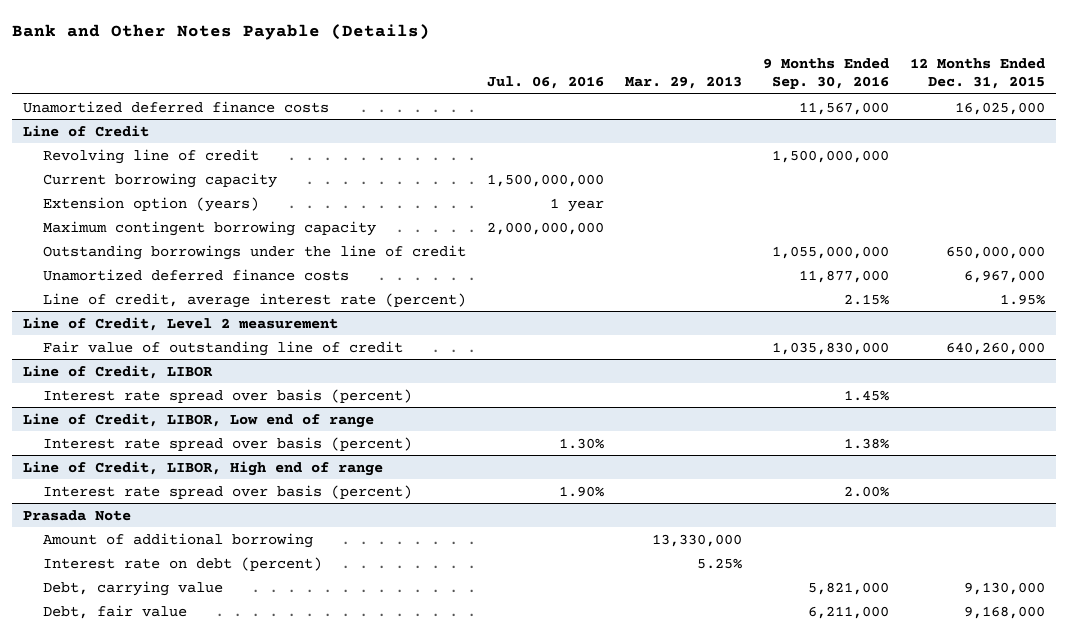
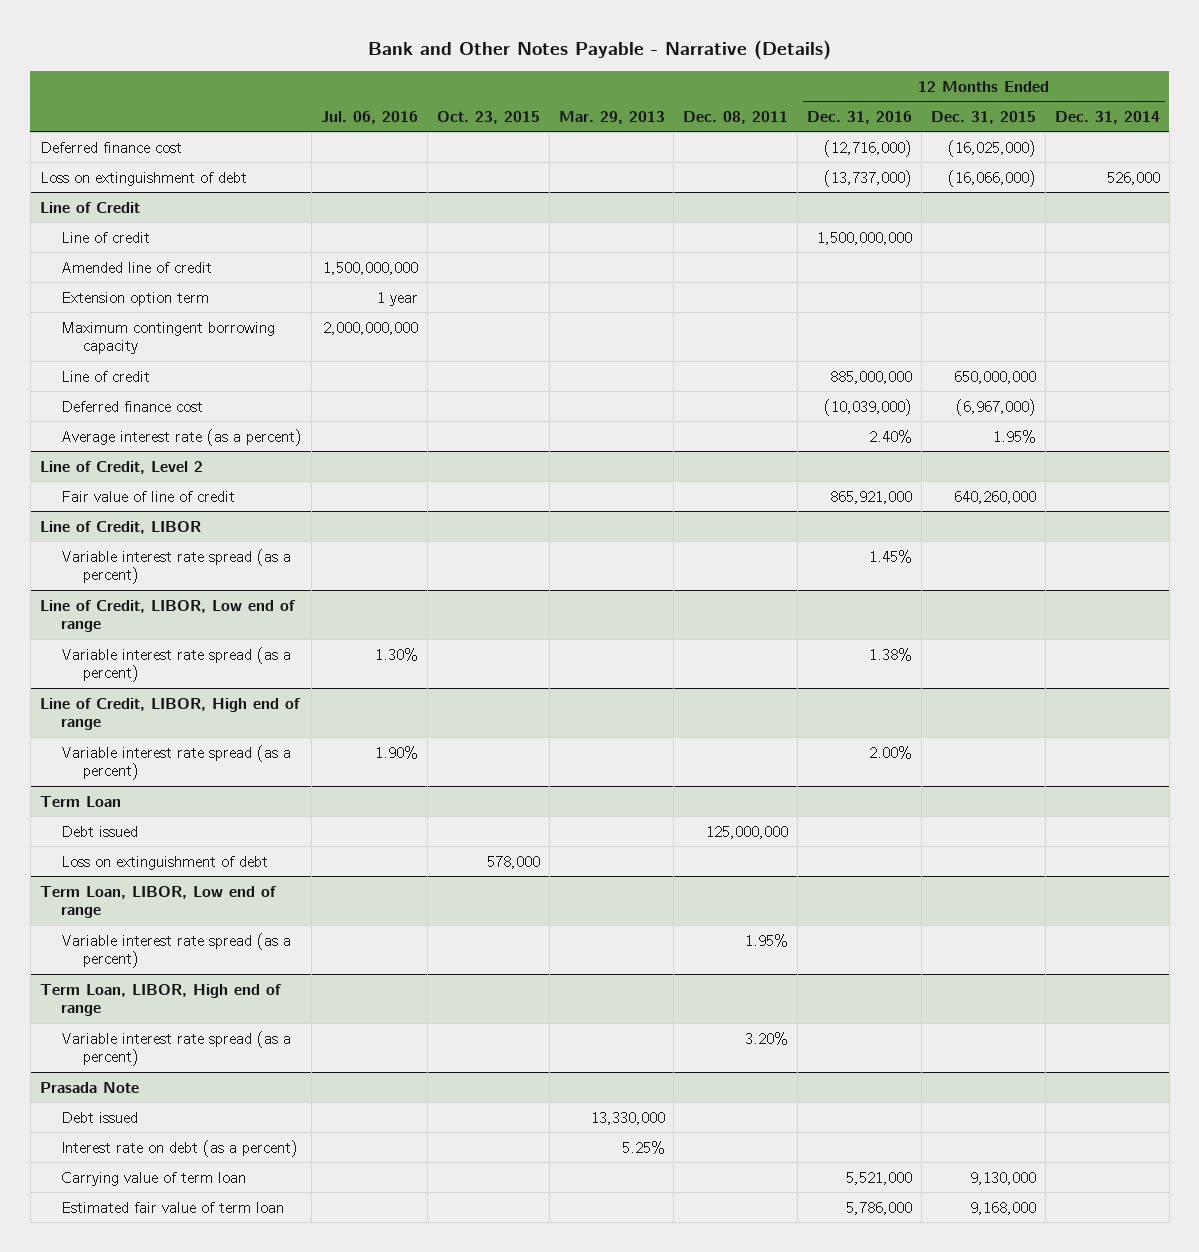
[12,24,431,41] Bank and Other Notes Payable (Details) -> [367,40,831,61] Bank and Other Notes Payable - Narrative (Details)
[763,58,890,90] 9 Months Ended Sep. 30, 2016 -> none
none -> [436,110,540,124] Oct. 23, 2015
none -> [683,110,789,124] Dec. 08, 2011
none -> [807,110,913,124] Dec. 31, 2016
none -> [1054,110,1160,124] Dec. 31, 2014
[23,100,330,113] Unamortized deferred finance costs -> [39,141,182,153] Deferred finance cost
[955,101,1046,115] 16,025,000 -> [948,139,1037,157] (16,025,000)
none -> [39,171,247,186] Loss on extinguishment of debt
[42,148,259,164] Revolving line of credit -> [61,231,151,243] Line of credit
[42,172,277,188] Current borrowing capacity -> [61,261,213,273] Amended line of credit
[42,196,259,212] Extension option (years) -> [61,291,210,306] Extension option term
[42,244,466,260] Outstanding borrowings under the line of credit -> [61,370,151,382] Line of credit
[42,268,349,281] Unamortized deferred finance costs -> [61,400,204,412] Deferred finance cost
[964,269,1046,283] 6,967,000 -> [956,398,1037,416] (6,967,000)
[42,292,466,308] Line of credit, average interest rate (percent) -> [61,428,303,446] Average interest rate (as a percent)
[23,316,339,331] Line of Credit, Level 2 measurement -> [39,460,203,474] Line of Credit, Level 2
[42,340,403,356] Fair value of outstanding line of credit -> [61,490,236,502] Fair value of line of credit
[42,388,412,403] Interest rate spread over basis (percent) -> [61,548,292,585] Variable interest rate spread (as a percent)
[42,436,412,451] Interest rate spread over basis (percent) -> [61,646,292,683] Variable interest rate spread (as a percent)
[42,484,412,499] Interest rate spread over basis (percent) -> [61,744,292,781] Variable interest rate spread (as a percent)
none -> [39,795,121,807] Term Loan
none -> [61,825,139,837] Debt issued
none -> [61,855,269,870] Loss on extinguishment of debt
none -> [39,885,277,919] Term Loan, LIBOR, Low end of range
none -> [61,932,292,969] Variable interest rate spread (as a percent)
none -> [39,983,282,1017] Term Loan, LIBOR, High end of range
none -> [61,1030,292,1067] Variable interest rate spread (as a percent)
[42,532,313,548] Amount of additional borrowing -> [61,1111,139,1123] Debt issued
[42,556,322,571] Interest rate on debt (percent) -> [61,1139,299,1157] Interest rate on debt (as a percent)
[42,580,223,596] Debt, carrying value -> [61,1171,247,1186] Carrying value of term loan
[42,604,187,619] Debt, fair value -> [61,1201,285,1213] Estimated fair value of term loan

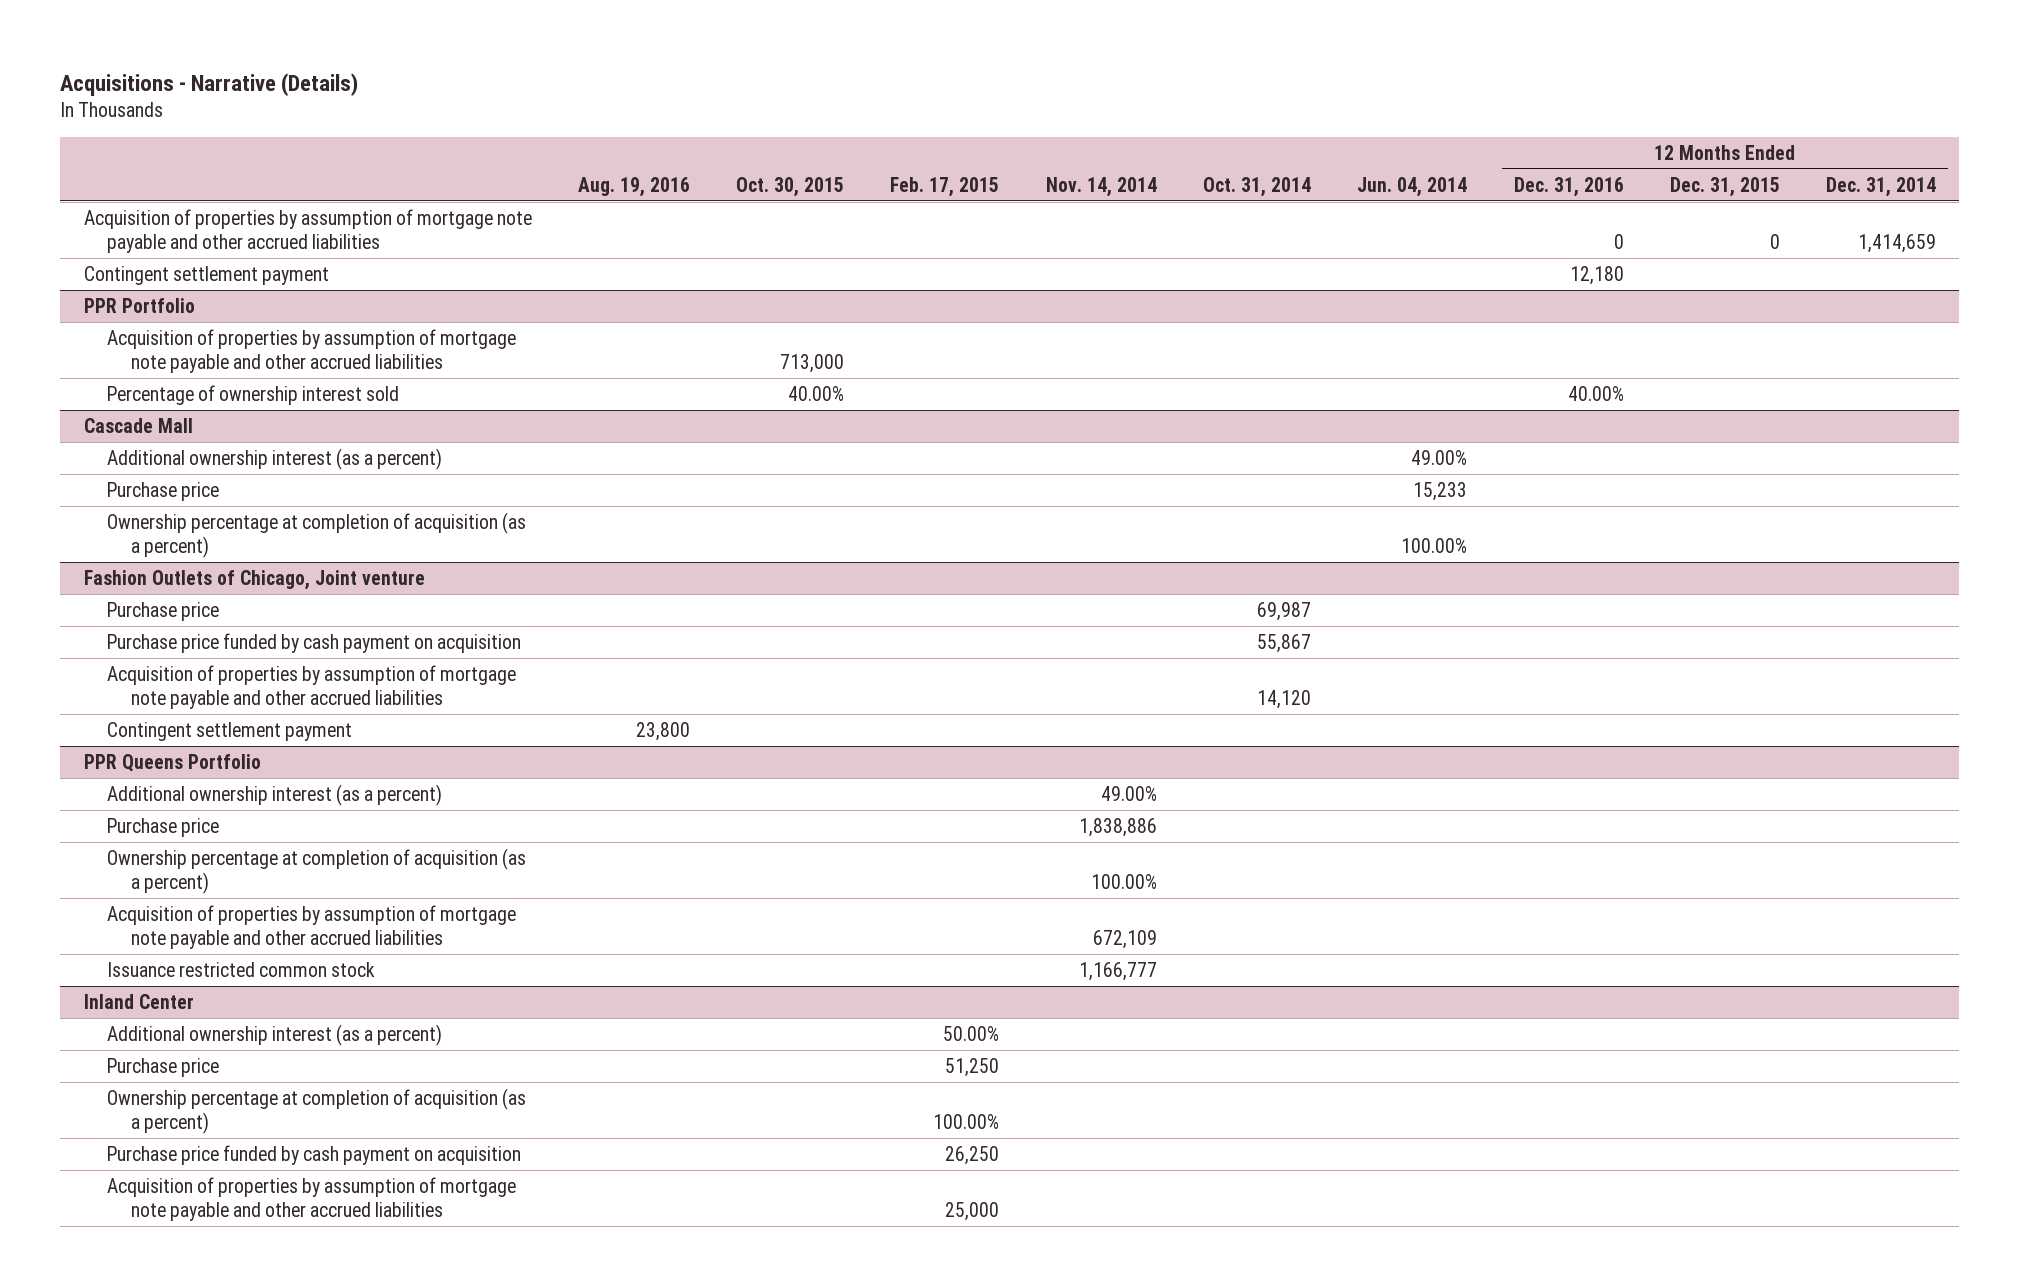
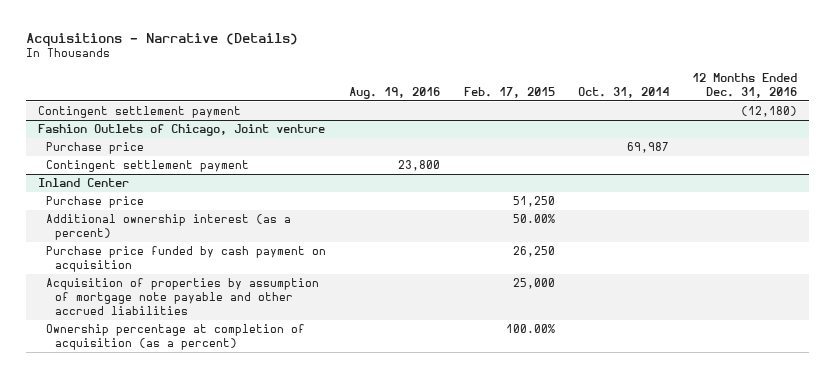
[736,176,845,197] Oct. 30, 2015 -> none
[1045,176,1157,197] Nov. 14, 2014 -> none
[1357,176,1468,197] Jun. 04, 2014 -> none
[1669,176,1780,197] Dec. 31, 2015 -> none
[1826,176,1937,197] Dec. 31, 2014 -> none
[83,208,532,253] Acquisition of properties by assumption of mortgage note payable and other accrued liabilities -> none
[83,297,195,313] PPR Portfolio -> none
[107,328,517,373] Acquisition of properties by assumption of mortgage note payable and other accrued liabilities -> none
[107,384,400,405] Percentage of ownership interest sold -> none
[83,417,193,433] Cascade Mall -> none
[107,447,443,470] Additional ownership interest (as a percent) -> none
[107,481,220,501] Purchase price -> none
[107,511,527,558] Ownership percentage at completion of acquisition (as a percent) -> none
[1569,265,1624,285] 12,180 -> [741,106,798,118] (12,180)
[107,632,522,653] Purchase price funded by cash payment on acquisition -> none
[107,664,517,709] Acquisition of properties by assumption of mortgage note payable and other accrued liabilities -> none
[83,753,261,772] PPR Queens Portfolio -> none
[107,783,443,806] Additional ownership interest (as a percent) -> none
[107,817,220,837] Purchase price -> none
[107,847,527,894] Ownership percentage at completion of acquisition (as a percent) -> none
[107,904,517,949] Acquisition of properties by assumption of mortgage note payable and other accrued liabilities -> none
[107,961,376,977] Issuance restricted common stock -> none
[107,1023,443,1046] Additional ownership interest (as a percent) -> [46,214,292,241] Additional ownership interest (as a percent)
[107,1087,527,1134] Ownership percentage at completion of acquisition (as a percent) -> [46,324,306,351] Ownership percentage at completion of acquisition (as a percent)

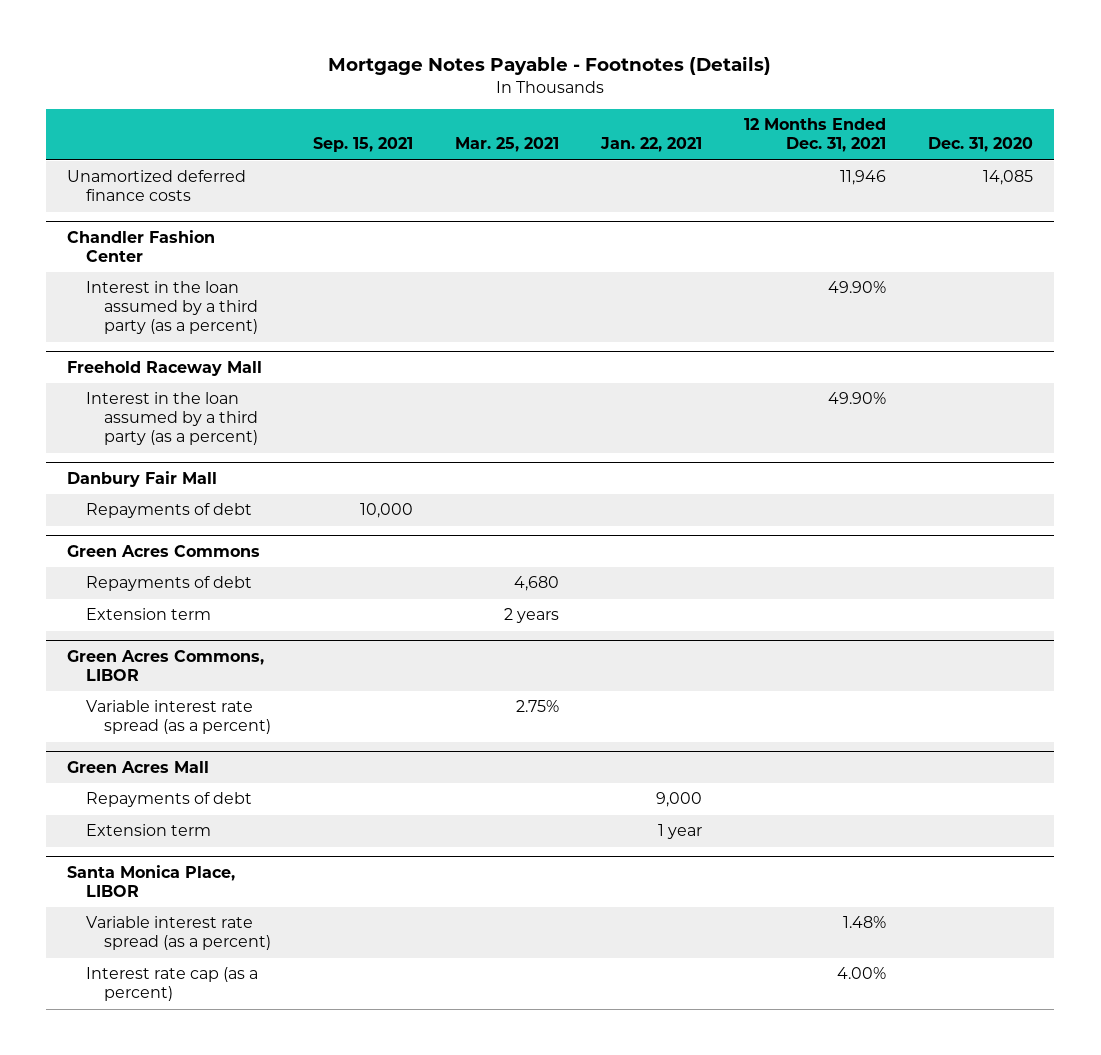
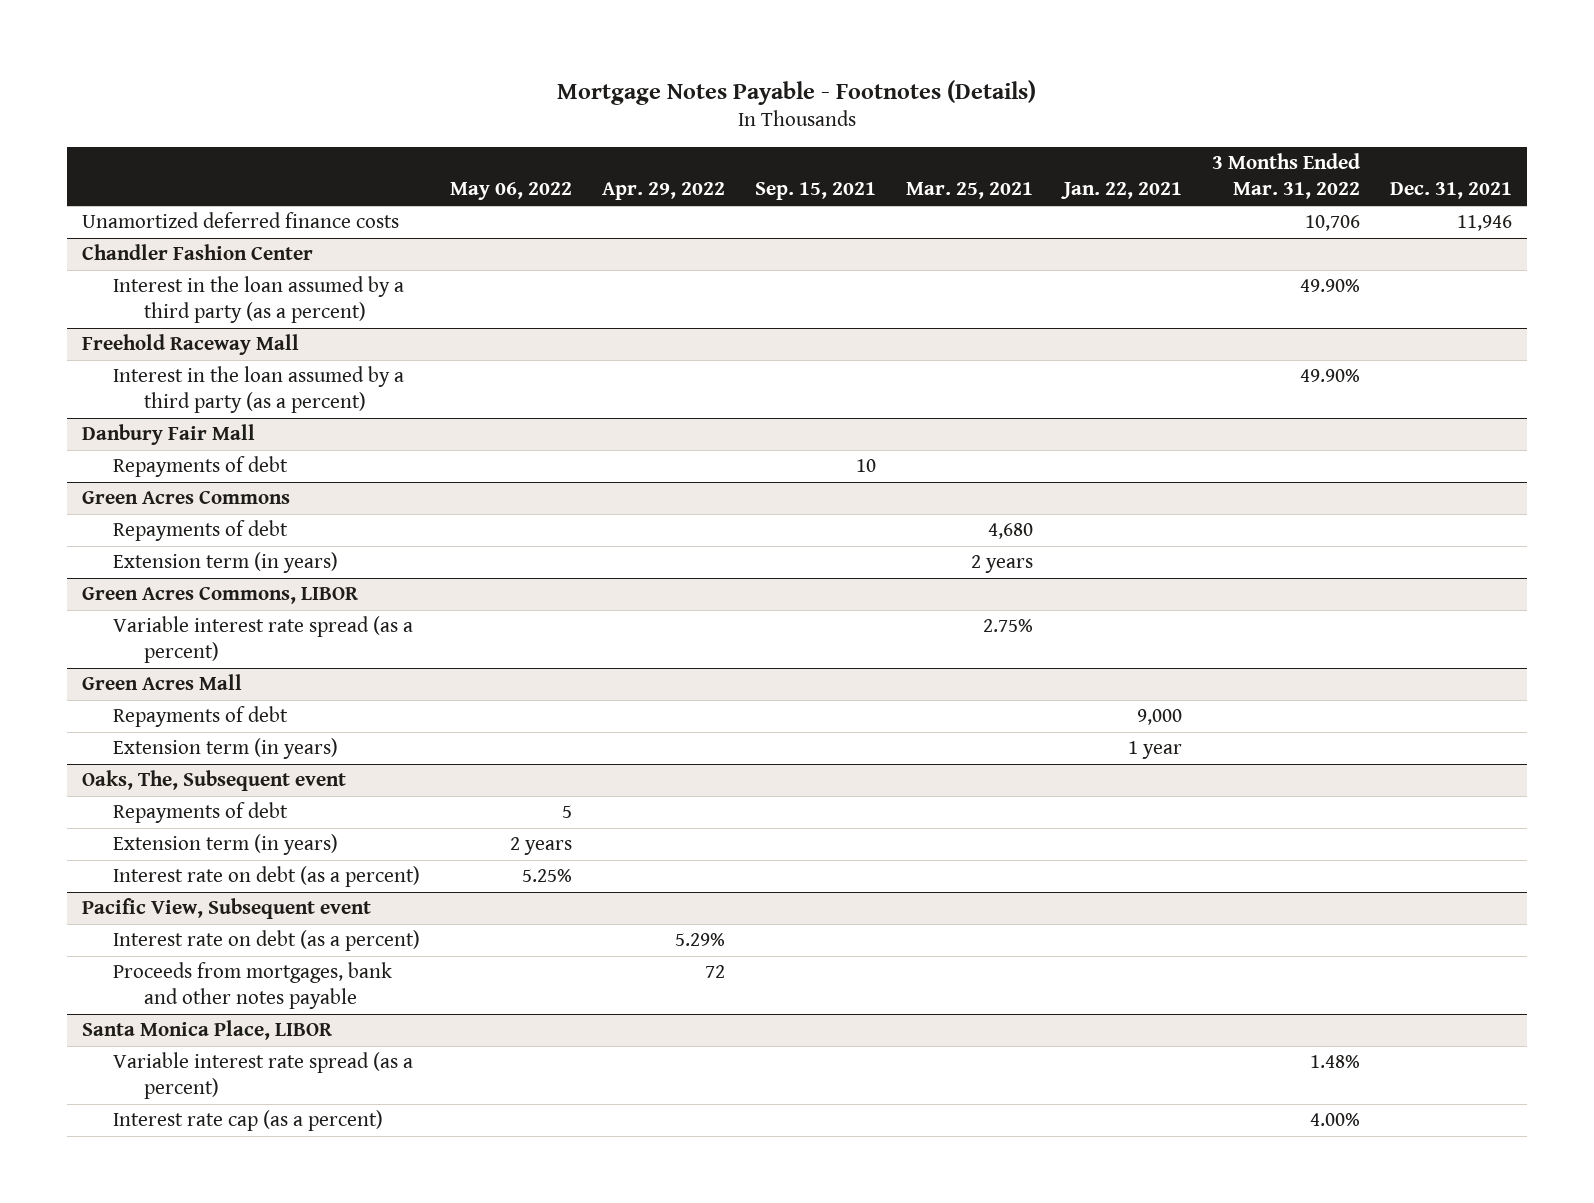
[744,118,887,153] 12 Months Ended Dec. 31, 2021 -> none
[928,137,1034,153] Dec. 31, 2020 -> none
none -> [450,182,573,201] May 06, 2022
none -> [602,182,726,201] Apr. 29, 2022
none -> [1211,153,1360,200] 3 Months Ended Mar. 31, 2022
none -> [1389,182,1512,200] Dec. 31, 2021
[360,503,414,519] 10,000 -> [856,459,877,473] 10
[85,608,211,621] Extension term -> [112,552,338,574] Extension term (in years)
[85,824,211,837] Extension term -> [112,738,338,760] Extension term (in years)
none -> [81,770,346,792] Oaks, The, Subsequent event
none -> [112,802,288,824] Repayments of debt
none -> [112,834,338,856] Extension term (in years)
none -> [112,866,420,888] Interest rate on debt (as a percent)
none -> [81,898,371,920] Pacific View, Subsequent event
none -> [112,930,420,952] Interest rate on debt (as a percent)
none -> [112,962,392,1010] Proceeds from mortgages, bank and other notes payable

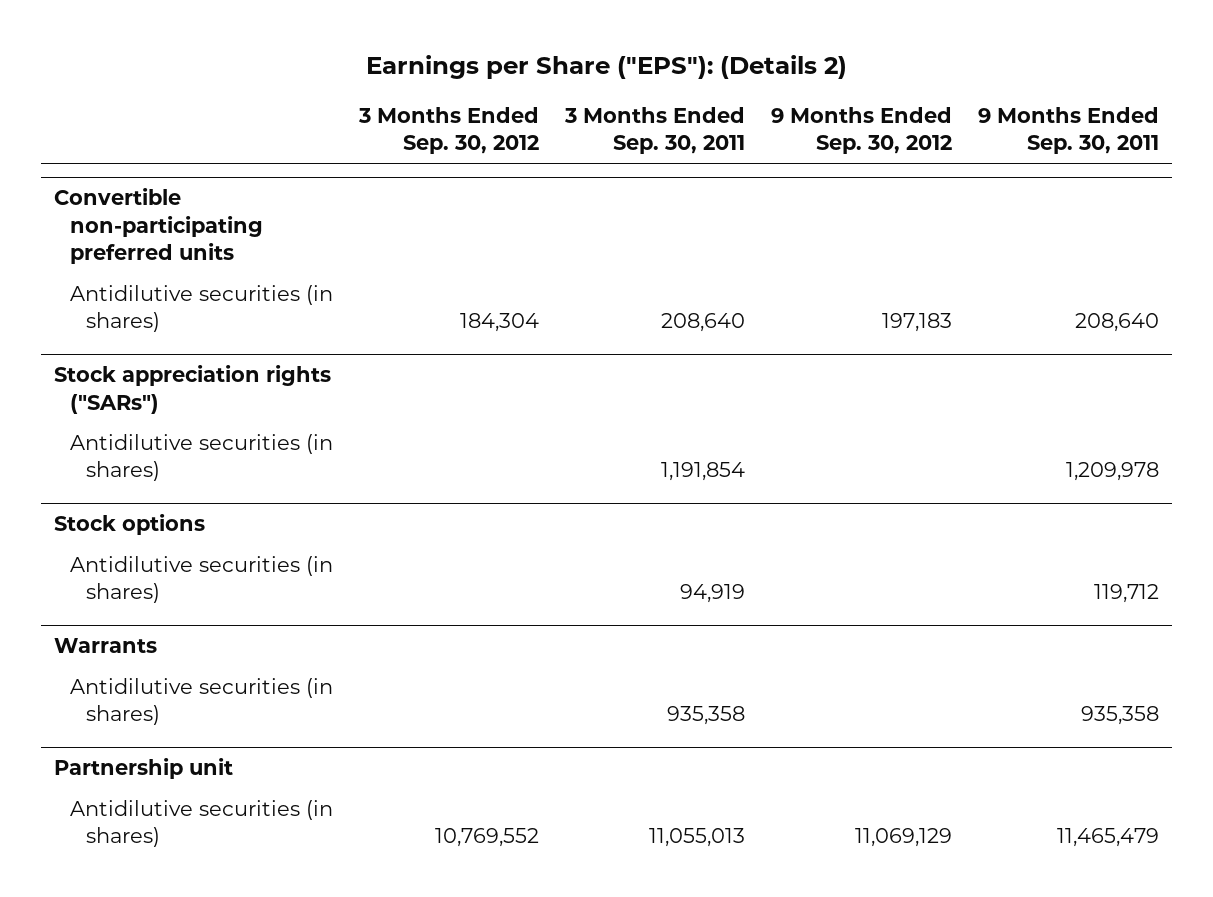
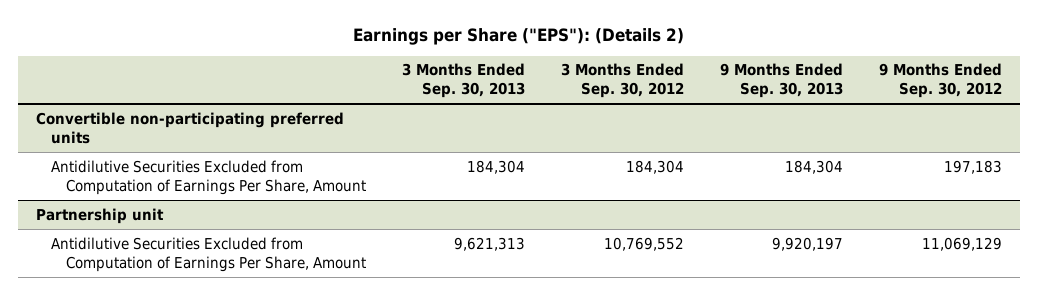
[563,106,745,155] 3 Months Ended Sep. 30, 2011 -> none
[978,106,1160,155] 9 Months Ended Sep. 30, 2011 -> none
none -> [401,63,525,99] 3 Months Ended Sep. 30, 2013
none -> [719,63,843,99] 9 Months Ended Sep. 30, 2013
[54,365,332,414] Stock appreciation rights ("SARs") -> none
[69,433,333,481] Antidilutive securities (in shares) -> none
[54,514,206,536] Stock options -> none
[69,555,333,603] Antidilutive securities (in shares) -> none
[54,638,158,654] Warrants -> none
[69,677,333,725] Antidilutive securities (in shares) -> none
[69,284,333,332] Antidilutive securities (in shares) -> [50,159,366,195] Antidilutive Securities Excluded from Computation of Earnings Per Share, Amount
[69,799,333,847] Antidilutive securities (in shares) -> [50,236,366,272] Antidilutive Securities Excluded from Computation of Earnings Per Share, Amount

